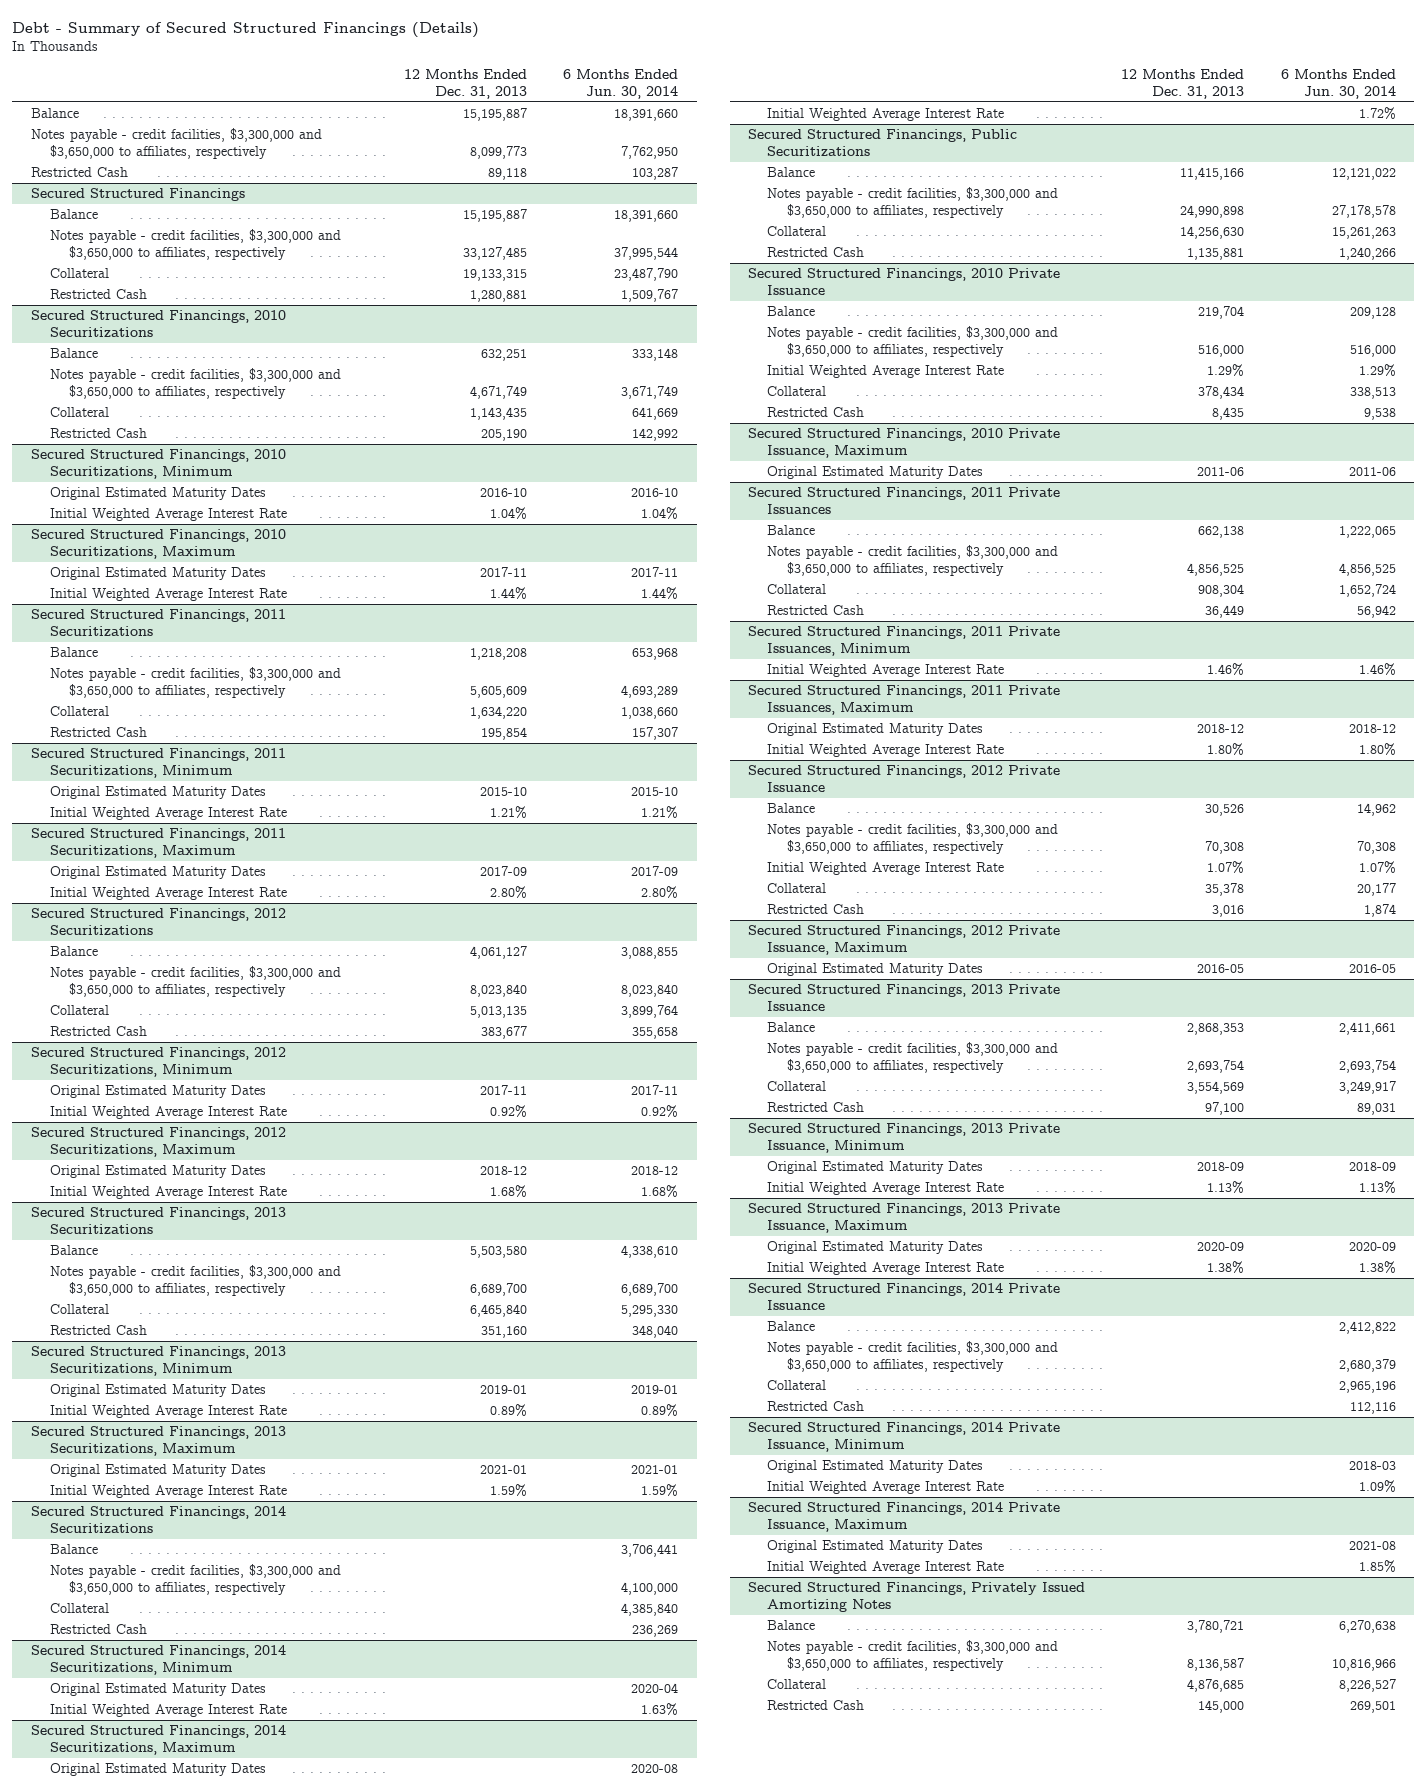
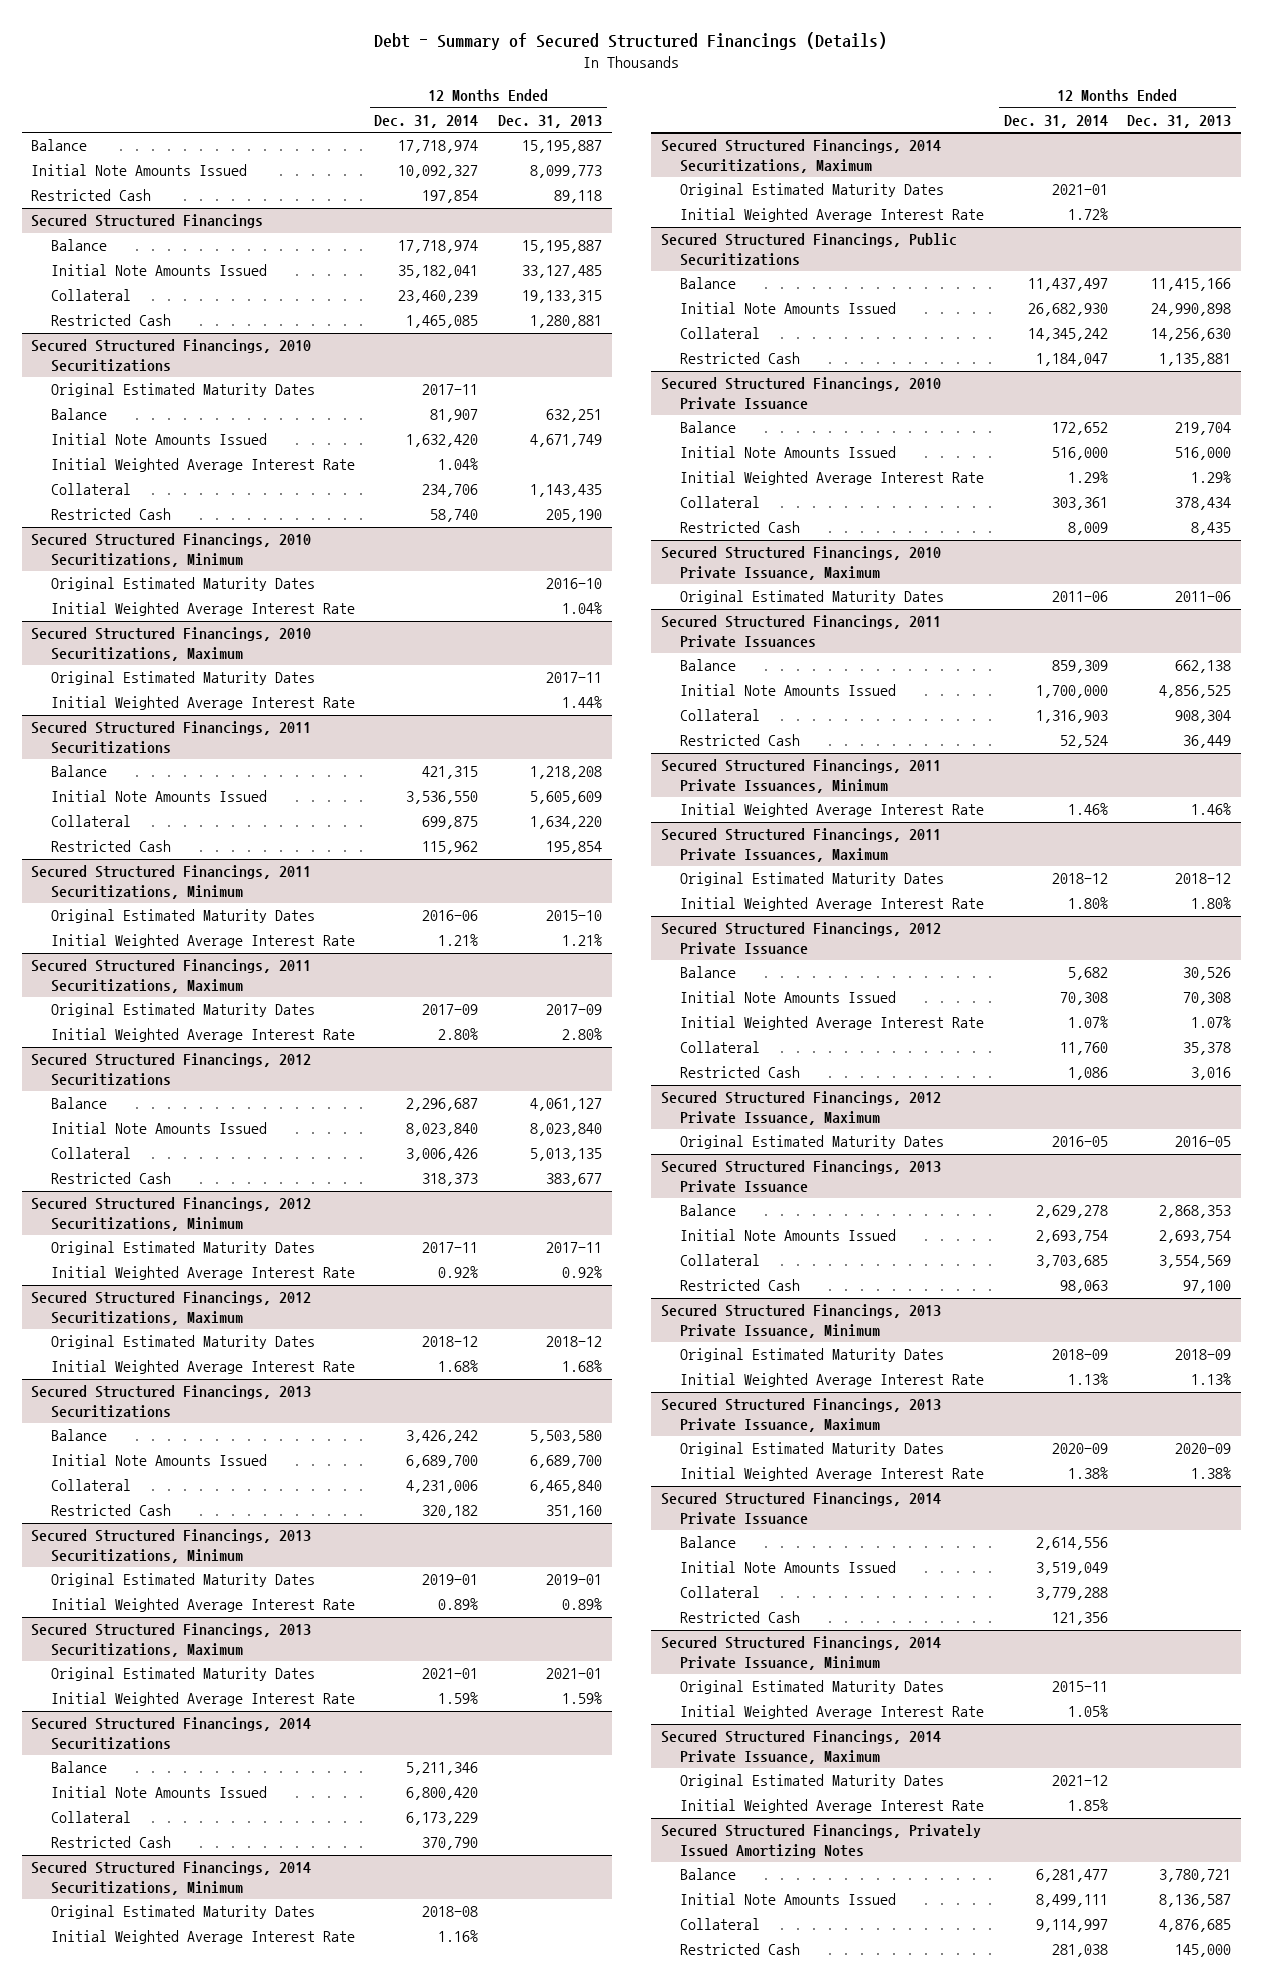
[563,69,679,99] 6 Months Ended Jun. 30, 2014 -> none
none -> [374,114,479,128] Dec. 31, 2014
[30,128,322,159] Notes payable - credit facilities, $3,300,000 and $3,650,000 to affiliates, respectively -> [31,164,248,177] Initial Note Amounts Issued
[49,229,341,260] Notes payable - credit facilities, $3,300,000 and $3,650,000 to affiliates, respectively -> [50,264,267,277] Initial Note Amounts Issued
none -> [50,383,315,398] Original Estimated Maturity Dates
[49,368,341,399] Notes payable - credit facilities, $3,300,000 and $3,650,000 to affiliates, respectively -> [50,433,267,446] Initial Note Amounts Issued
none -> [50,458,355,473] Initial Weighted Average Interest Rate
[49,667,341,698] Notes payable - credit facilities, $3,300,000 and $3,650,000 to affiliates, respectively -> [50,790,267,803] Initial Note Amounts Issued
[49,966,341,997] Notes payable - credit facilities, $3,300,000 and $3,650,000 to affiliates, respectively -> [50,1122,267,1135] Initial Note Amounts Issued
[49,1265,341,1296] Notes payable - credit facilities, $3,300,000 and $3,650,000 to affiliates, respectively -> [50,1454,267,1467] Initial Note Amounts Issued
[49,1564,341,1595] Notes payable - credit facilities, $3,300,000 and $3,650,000 to affiliates, respectively -> [50,1786,267,1799] Initial Note Amounts Issued
[767,187,1059,218] Notes payable - credit facilities, $3,300,000 and $3,650,000 to affiliates, respectively -> [680,302,897,315] Initial Note Amounts Issued
[767,326,1059,357] Notes payable - credit facilities, $3,300,000 and $3,650,000 to affiliates, respectively -> [680,446,897,459] Initial Note Amounts Issued
[767,545,1059,576] Notes payable - credit facilities, $3,300,000 and $3,650,000 to affiliates, respectively -> [680,684,897,697] Initial Note Amounts Issued
[767,823,1059,854] Notes payable - credit facilities, $3,300,000 and $3,650,000 to affiliates, respectively -> [680,991,897,1004] Initial Note Amounts Issued
[767,1042,1059,1073] Notes payable - credit facilities, $3,300,000 and $3,650,000 to affiliates, respectively -> [680,1229,897,1242] Initial Note Amounts Issued
[767,1341,1059,1372] Notes payable - credit facilities, $3,300,000 and $3,650,000 to affiliates, respectively -> [680,1561,897,1574] Initial Note Amounts Issued
[767,1640,1059,1671] Notes payable - credit facilities, $3,300,000 and $3,650,000 to affiliates, respectively -> [680,1893,897,1906] Initial Note Amounts Issued

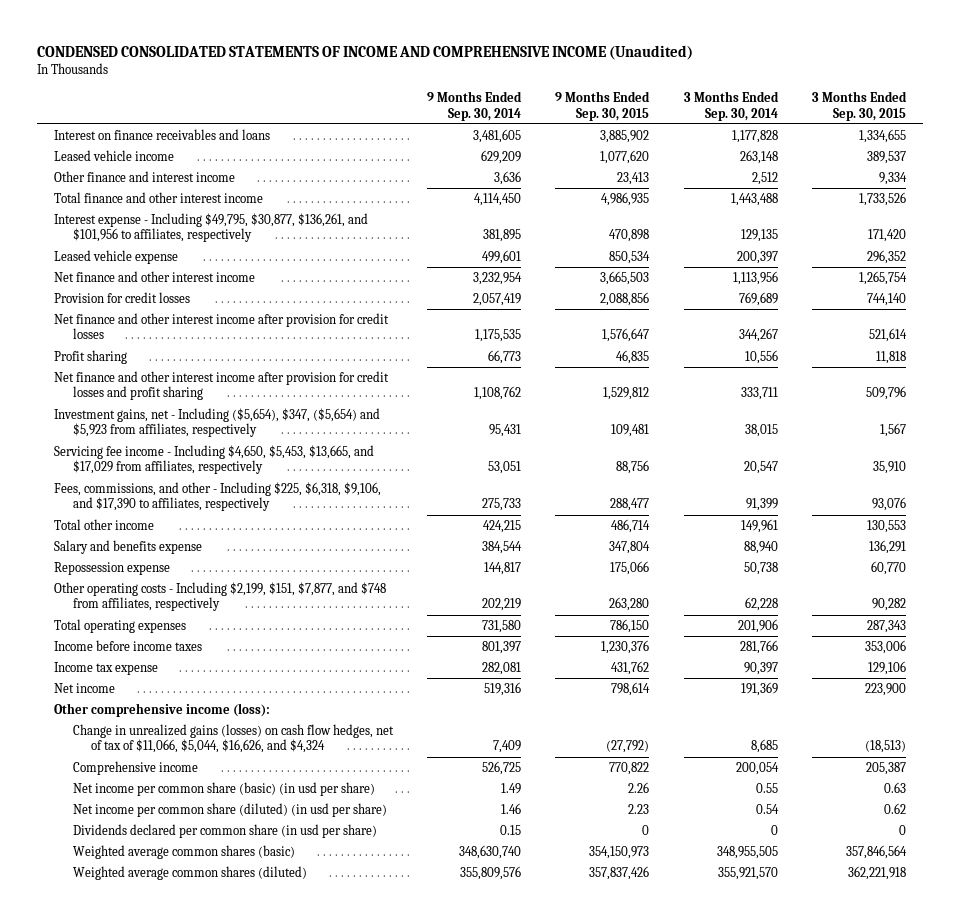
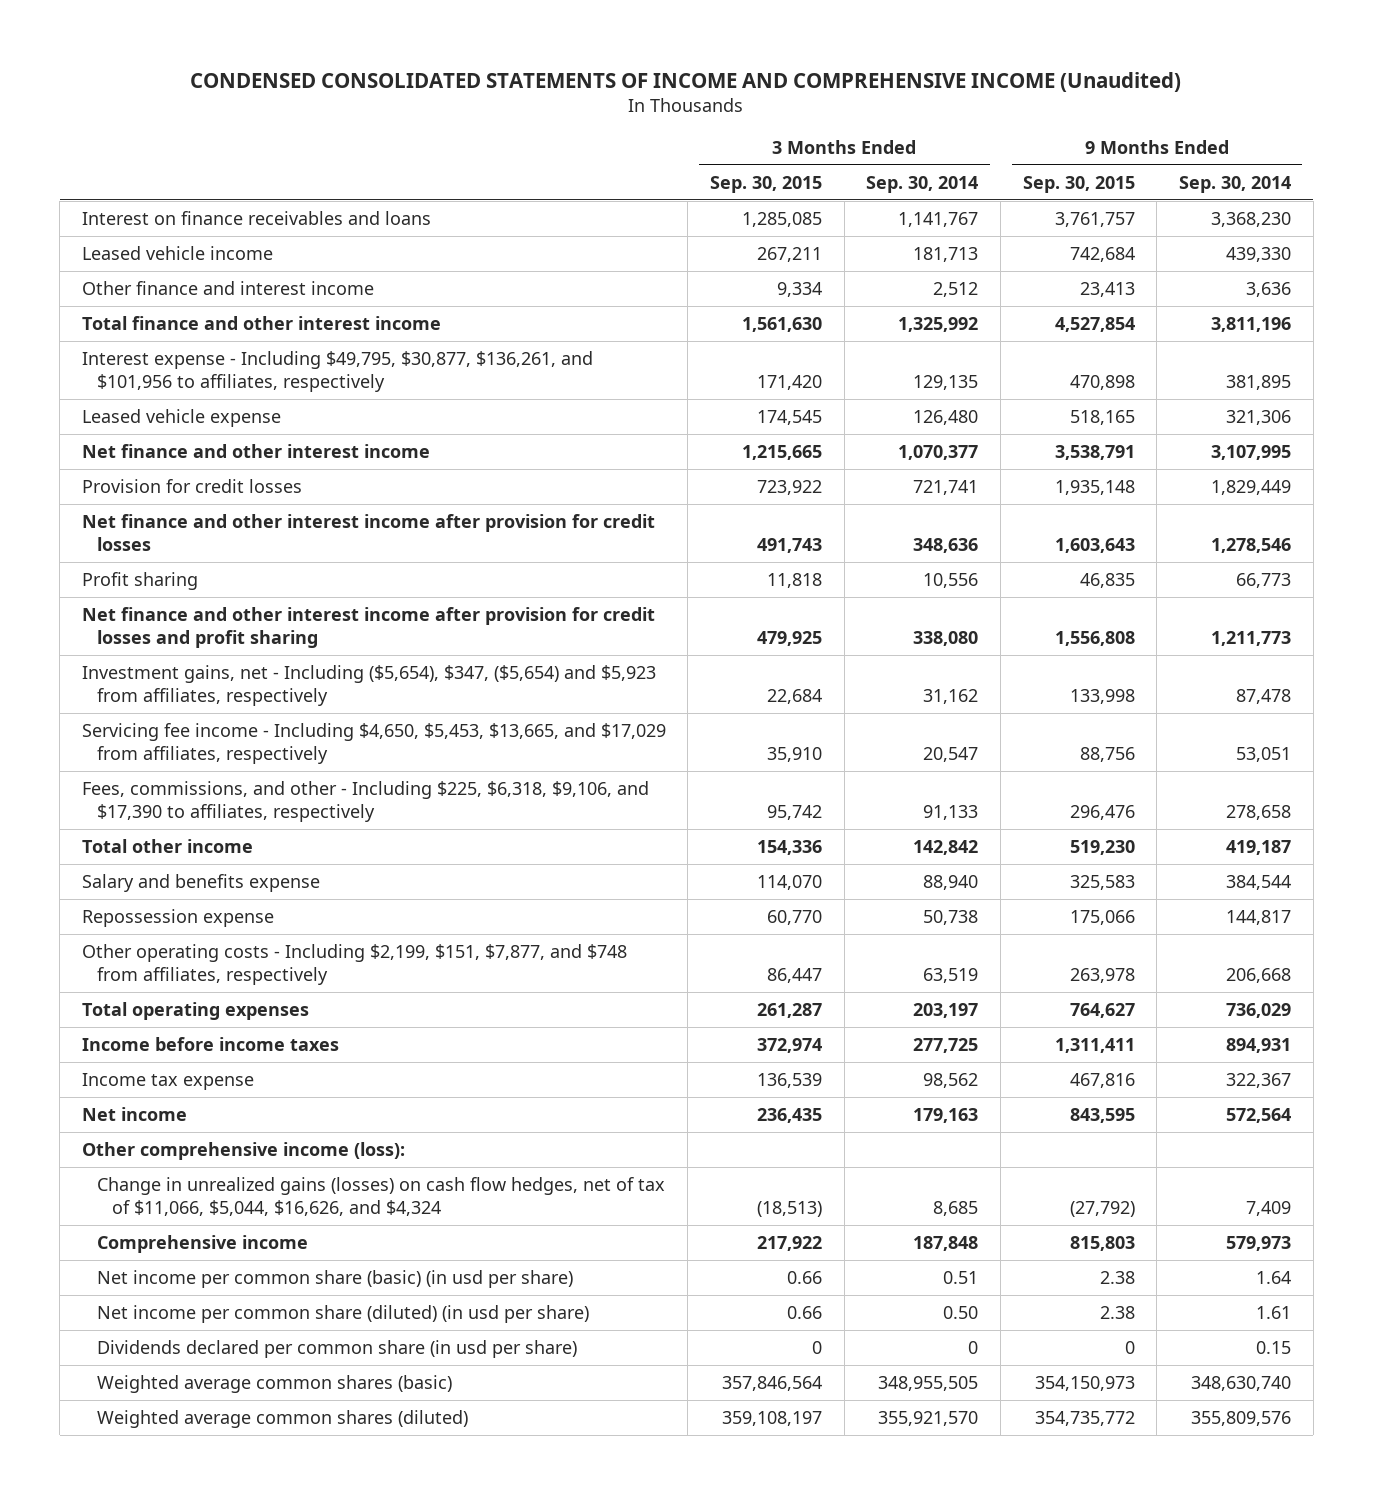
[473,128,522,143] 3,481,605 -> [1211,211,1292,227] 3,368,230
[600,129,650,143] 3,885,902 -> [1054,211,1135,227] 3,761,757
[731,129,778,143] 1,177,828 -> [898,211,979,227] 1,141,767
[859,128,907,143] 1,334,655 -> [742,211,823,227] 1,285,085
[481,149,522,164] 629,209 -> [1226,246,1292,262] 439,330
[600,149,650,164] 1,077,620 -> [1069,246,1135,262] 742,684
[739,149,778,164] 263,148 -> [913,246,979,262] 181,713
[867,150,907,164] 389,537 -> [757,246,823,262] 267,211
[474,192,522,206] 4,114,450 -> [1211,316,1292,332] 3,811,196
[601,191,650,206] 4,986,935 -> [1054,316,1135,332] 4,527,854
[730,192,778,206] 1,443,488 -> [898,316,979,332] 1,325,992
[859,191,907,206] 1,733,526 -> [742,316,823,332] 1,561,630
[482,249,522,264] 499,601 -> [1226,409,1292,425] 321,306
[609,250,651,264] 850,534 -> [1069,409,1135,425] 518,165
[736,250,778,264] 200,397 -> [913,409,979,425] 126,480
[867,249,907,264] 296,352 -> [757,409,823,425] 174,545
[473,271,523,285] 3,232,954 -> [1211,444,1292,460] 3,107,995
[600,270,650,285] 3,665,503 -> [1054,444,1135,460] 3,538,791
[732,270,778,285] 1,113,956 -> [898,444,979,460] 1,070,377
[859,270,908,285] 1,265,754 -> [742,444,823,460] 1,215,665
[473,292,522,306] 2,057,419 -> [1211,479,1292,495] 1,829,449
[600,291,650,306] 2,088,856 -> [1054,479,1135,495] 1,935,148
[738,291,778,306] 769,689 -> [913,479,979,495] 721,741
[867,292,907,306] 744,140 -> [757,479,823,495] 723,922
[475,329,522,343] 1,175,535 -> [1211,537,1292,553] 1,278,546
[602,328,650,343] 1,576,647 -> [1054,537,1135,553] 1,603,643
[738,328,778,343] 344,267 -> [913,537,979,553] 348,636
[869,328,908,343] 521,614 -> [757,537,823,553] 491,743
[474,386,522,401] 1,108,762 -> [1211,630,1292,646] 1,211,773
[603,387,650,401] 1,529,812 -> [1054,630,1135,646] 1,556,808
[740,387,778,401] 333,711 -> [913,630,979,646] 338,080
[866,386,907,401] 509,796 -> [757,630,823,646] 479,925
[489,424,522,438] 95,431 -> [1236,688,1292,704] 87,478
[611,424,650,438] 109,481 -> [1069,688,1135,704] 133,998
[744,424,778,438] 38,015 -> [923,688,979,704] 31,162
[880,423,907,438] 1,567 -> [767,688,823,704] 22,684
[482,498,522,512] 275,733 -> [1226,804,1292,820] 278,658
[610,498,650,512] 288,477 -> [1069,804,1135,820] 296,476
[745,498,778,512] 91,399 -> [923,804,979,820] 91,133
[872,497,907,512] 93,076 -> [767,804,823,820] 95,742
[483,519,522,533] 424,215 -> [1226,839,1292,855] 419,187
[611,518,651,533] 486,714 -> [1069,839,1135,855] 519,230
[740,518,778,533] 149,961 -> [913,839,979,855] 142,842
[867,519,907,533] 130,553 -> [757,839,823,855] 154,336
[609,540,651,554] 347,804 -> [1069,874,1135,890] 325,583
[869,539,907,554] 136,291 -> [757,874,823,890] 114,070
[482,598,522,612] 202,219 -> [1226,967,1292,983] 206,668
[609,597,650,612] 263,280 -> [1069,967,1135,983] 263,978
[744,597,778,612] 62,228 -> [923,967,979,983] 63,519
[872,598,907,612] 90,282 -> [767,967,823,983] 86,447
[482,619,522,633] 731,580 -> [1226,1002,1292,1018] 736,029
[610,618,650,633] 786,150 -> [1069,1002,1135,1018] 764,627
[737,618,778,633] 201,906 -> [913,1002,979,1018] 203,197
[867,619,907,633] 287,343 -> [757,1002,823,1018] 261,287
[482,640,522,654] 801,397 -> [1226,1037,1292,1053] 894,931
[601,639,650,654] 1,230,376 -> [1054,1037,1135,1053] 1,311,411
[739,639,778,654] 281,766 -> [913,1037,979,1053] 277,725
[865,639,907,654] 353,006 -> [757,1037,823,1053] 372,974
[482,661,522,675] 282,081 -> [1226,1072,1292,1088] 322,367
[611,660,650,675] 431,762 -> [1069,1072,1135,1088] 467,816
[743,661,778,675] 90,397 -> [923,1072,979,1088] 98,562
[868,660,907,675] 129,106 -> [757,1072,823,1088] 136,539
[484,681,522,696] 519,316 -> [1226,1107,1292,1123] 572,564
[611,681,651,696] 798,614 -> [1069,1107,1135,1123] 843,595
[740,681,778,696] 191,369 -> [913,1107,979,1123] 179,163
[865,682,907,696] 223,900 -> [757,1107,823,1123] 236,435
[482,760,522,775] 526,725 -> [1226,1235,1292,1251] 579,973
[609,761,650,775] 770,822 -> [1069,1235,1135,1251] 815,803
[735,761,779,775] 200,054 -> [913,1235,979,1251] 187,848
[866,761,907,775] 205,387 -> [757,1235,823,1251] 217,922
[501,782,522,794] 1.49 -> [1256,1270,1292,1284] 1.64
[628,781,650,793] 2.26 -> [1099,1270,1135,1284] 2.38
[755,782,778,793] 0.55 -> [943,1270,979,1284] 0.51
[884,781,907,793] 0.63 -> [787,1270,823,1284] 0.66
[501,802,522,814] 1.46 -> [1256,1305,1292,1319] 1.61
[628,803,650,814] 2.23 -> [1099,1305,1135,1319] 2.38
[755,803,779,814] 0.54 -> [943,1305,979,1319] 0.50
[884,802,907,814] 0.62 -> [787,1305,823,1319] 0.66
[589,865,650,880] 357,837,426 -> [1034,1410,1135,1426] 354,735,772
[848,865,907,880] 362,221,918 -> [722,1410,823,1426] 359,108,197

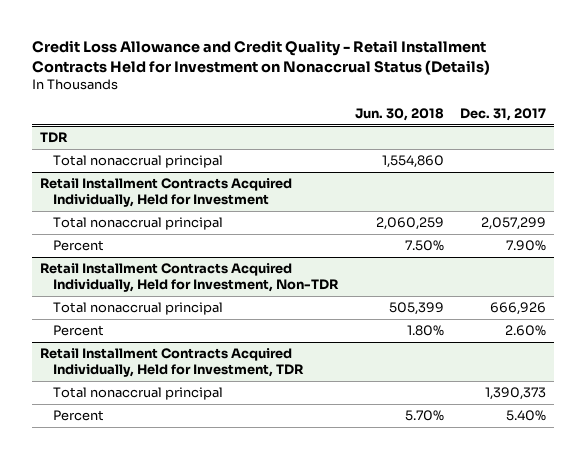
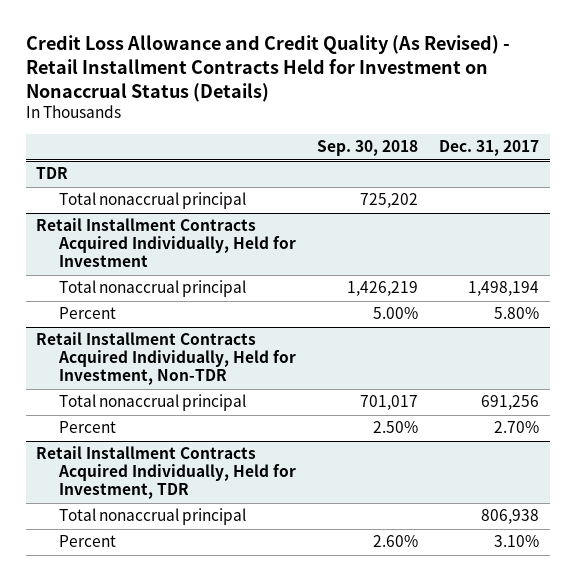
[31,39,490,75] Credit Loss Allowance and Credit Quality - Retail Installment Contracts Held for Investment on Nonaccrual Status (Details) -> [25,34,510,102] Credit Loss Allowance and Credit Quality (As Revised) - Retail Installment Contracts Held for Investment on Nonaccrual Status (Details)
[354,107,444,121] Jun. 30, 2018 -> none
none -> [317,140,419,157] Sep. 30, 2018
[481,217,547,231] 2,057,299 -> [468,281,540,297] 1,498,194
[506,240,547,252] 7.90% -> [494,307,540,320] 5.80%
[490,302,547,316] 666,926 -> [481,395,540,411] 691,256
[505,325,547,337] 2.60% -> [494,421,540,434] 2.70%
[485,387,547,401] 1,390,373 -> [481,509,540,525] 806,938
[506,410,547,422] 5.40% -> [494,535,540,548] 3.10%

